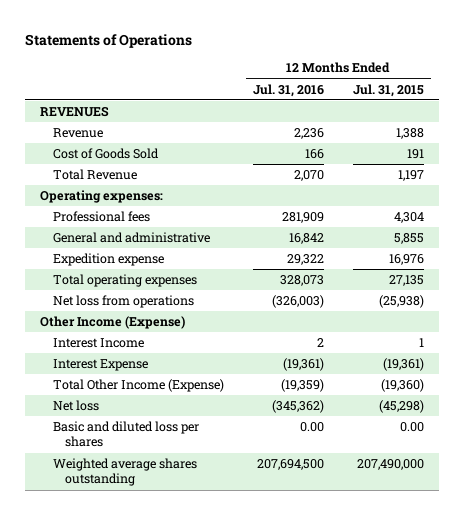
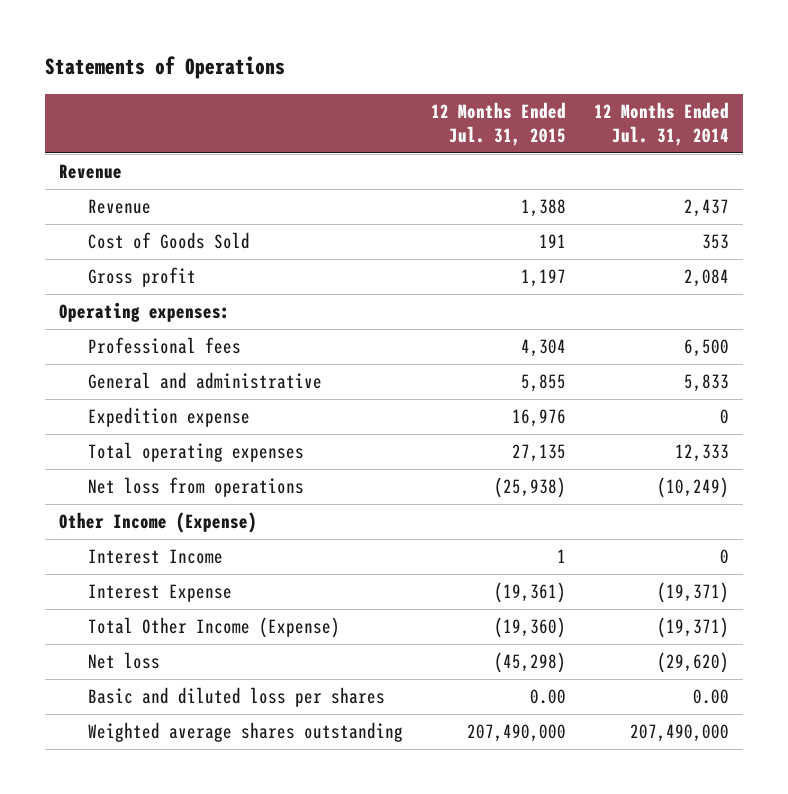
[252,83,324,97] Jul. 31, 2016 -> none
none -> [593,101,729,147] 12 Months Ended Jul. 31, 2014
[40,106,110,118] REVENUES -> [58,163,122,179] Revenue
[52,169,137,181] Total Revenue -> [88,266,197,287] Gross profit

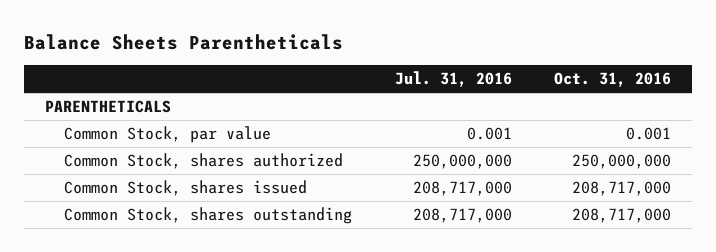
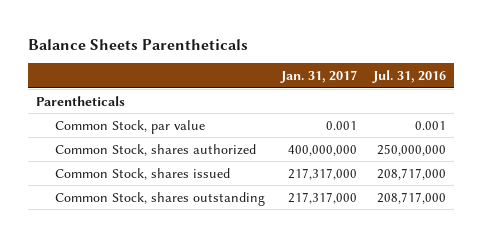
[554,72,672,88] Oct. 31, 2016 -> none
none -> [280,70,358,84] Jan. 31, 2017
[44,100,171,114] PARENTHETICALS -> [35,95,125,106] Parentheticals

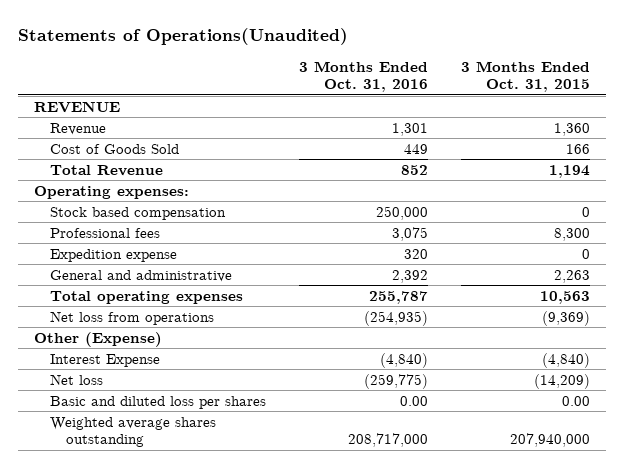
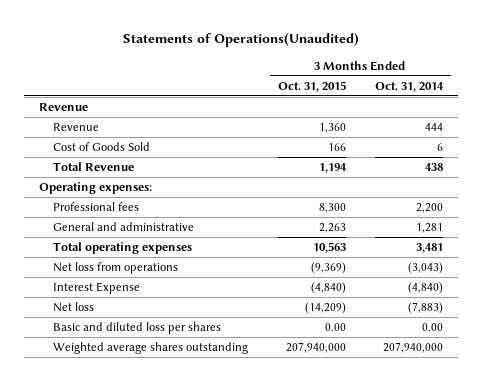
[298,60,428,93] 3 Months Ended Oct. 31, 2016 -> none
none -> [375,81,445,92] Oct. 31, 2014
[34,100,121,113] REVENUE -> [39,102,89,111] Revenue
[50,206,227,220] Stock based compensation -> none
[50,248,178,262] Expedition expense -> none
[34,331,163,347] Other (Expense) -> none

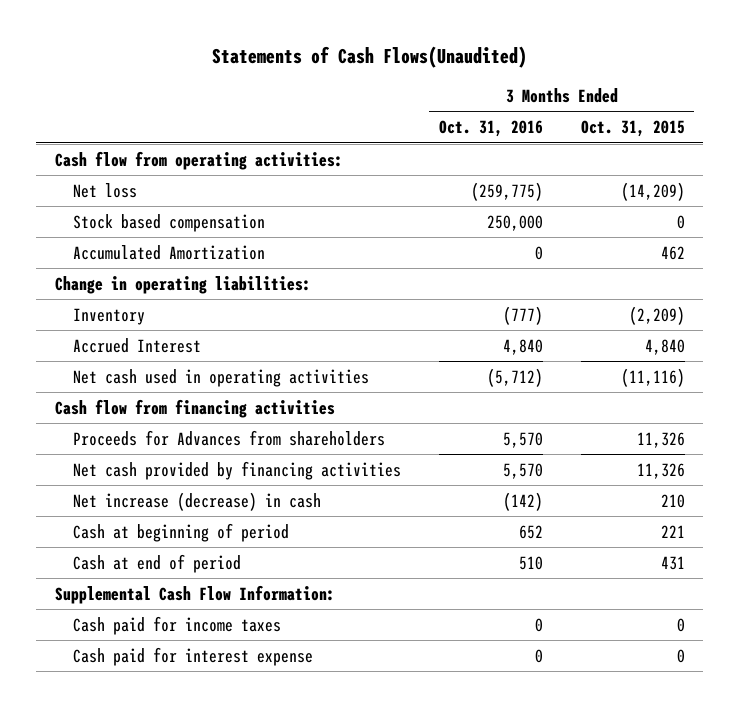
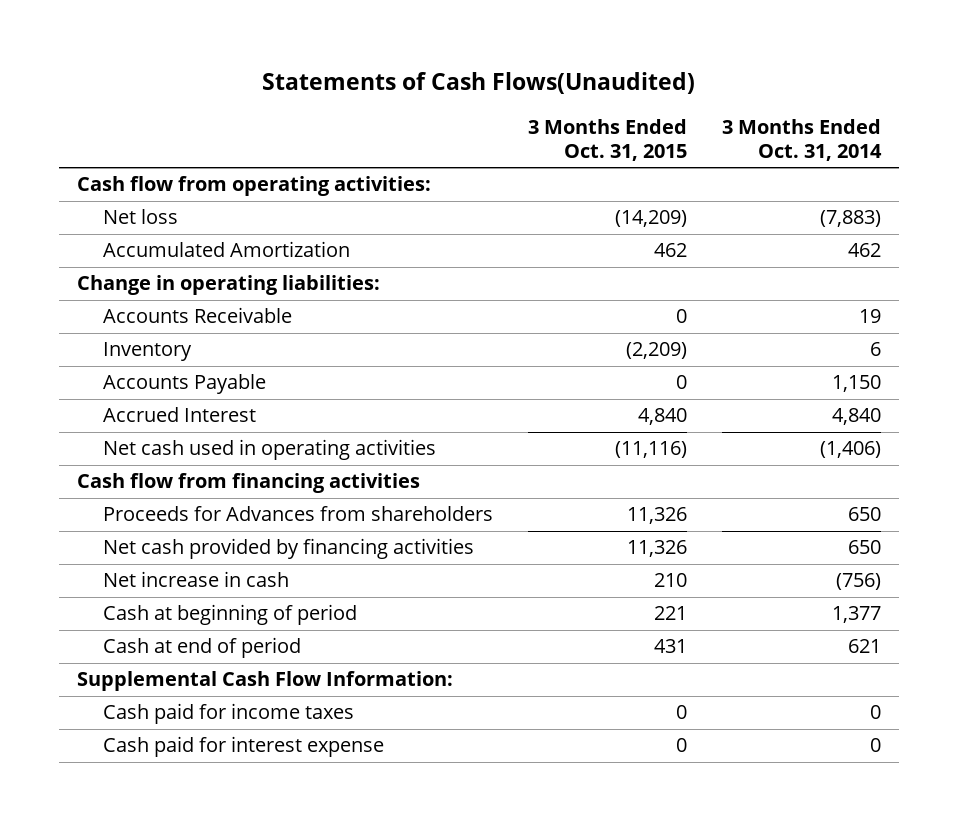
[438,120,543,138] Oct. 31, 2016 -> none
none -> [722,118,883,162] 3 Months Ended Oct. 31, 2014
[72,213,265,232] Stock based compensation -> none
none -> [103,307,293,324] Accounts Receivable
none -> [103,374,267,395] Accounts Payable
[72,491,321,511] Net increase (decrease) in cash -> [103,571,290,588] Net increase in cash

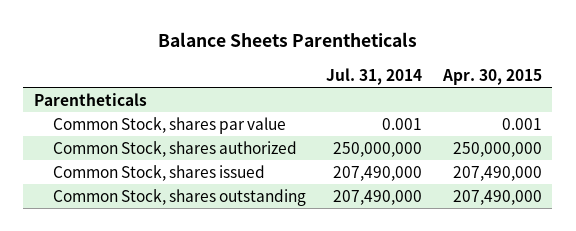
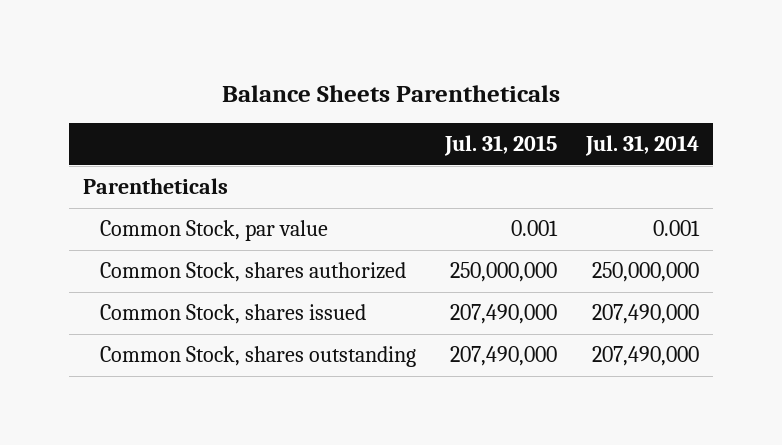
[441,68,542,85] Apr. 30, 2015 -> none
none -> [444,134,558,156] Jul. 31, 2015
[52,116,286,134] Common Stock, shares par value -> [100,220,329,242] Common Stock, par value

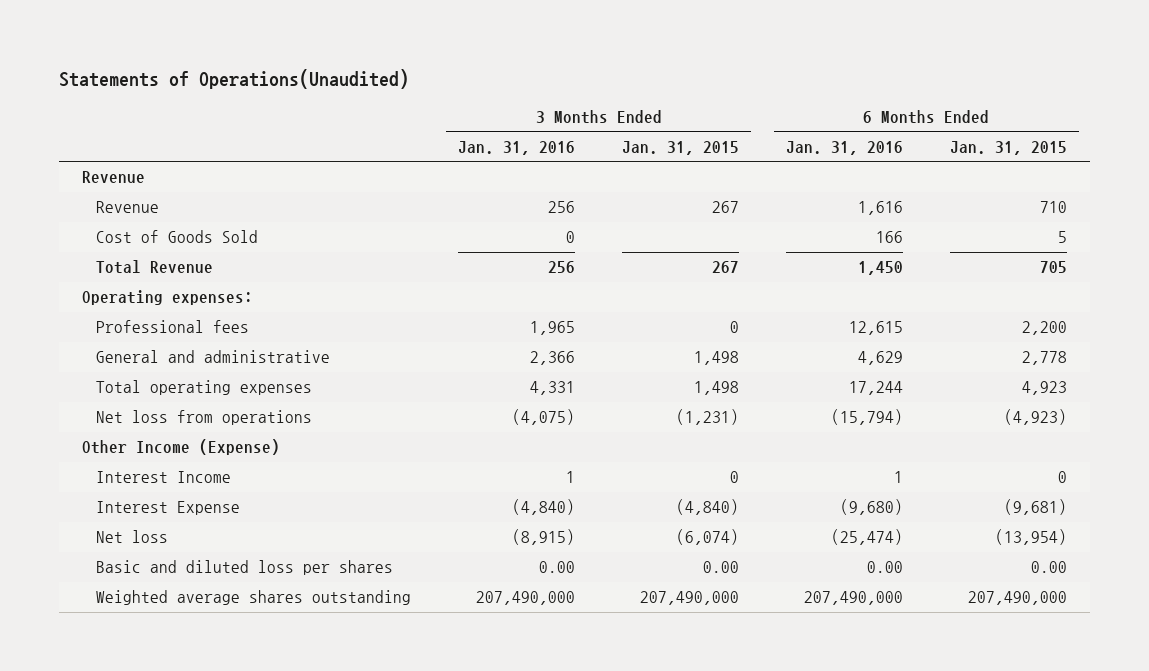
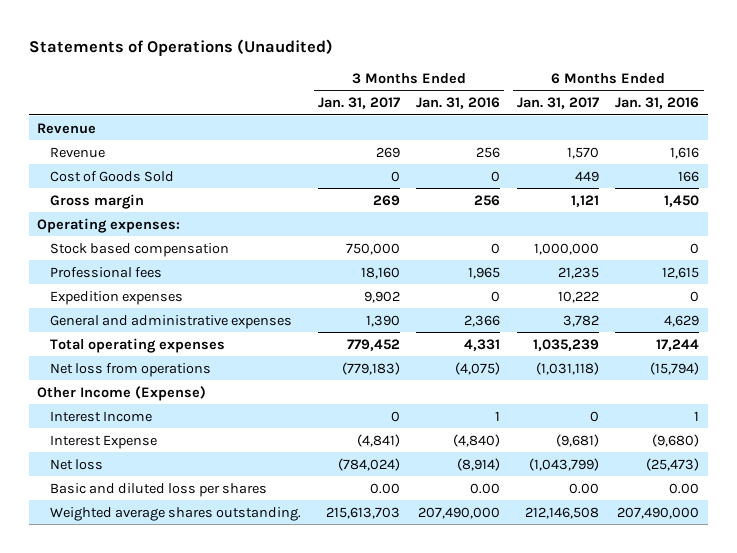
[58,68,409,89] Statements of Operations(Unaudited) -> [29,38,334,56] Statements of Operations (Unaudited)
[622,140,740,155] Jan. 31, 2015 -> none
[949,140,1067,155] Jan. 31, 2015 -> none
none -> [317,97,400,110] Jan. 31, 2017
none -> [516,97,599,110] Jan. 31, 2017
[96,260,214,275] Total Revenue -> [50,193,145,209] Gross margin
none -> [50,242,230,257] Stock based compensation
none -> [50,290,184,305] Expedition expenses
[96,350,331,364] General and administrative -> [50,314,293,329] General and administrative expenses
[512,529,576,546] (8,915) -> [457,457,501,471] (8,914)
[830,529,903,546] (25,474) -> [646,457,700,471] (25,473)
[96,590,412,606] Weighted average shares outstanding -> [50,506,302,521] Weighted average shares outstanding.

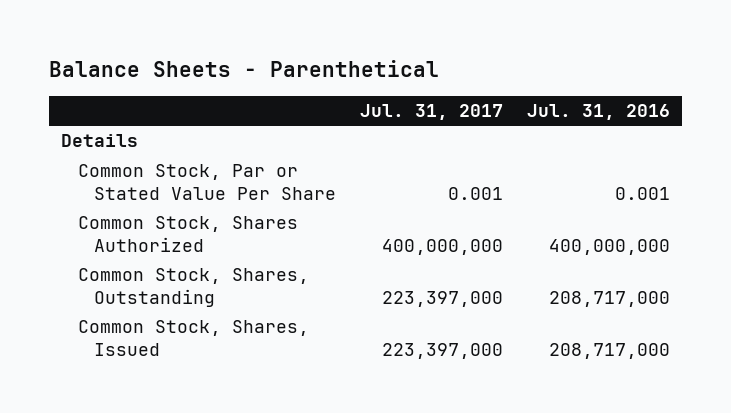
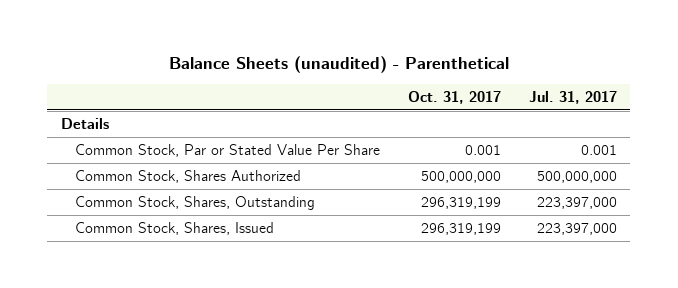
[49,60,440,78] Balance Sheets - Parenthetical -> [168,56,509,74] Balance Sheets (unaudited) - Parenthetical
[526,103,670,120] Jul. 31, 2016 -> none
none -> [408,90,502,104] Oct. 31, 2017
[381,238,503,255] 400,000,000 -> [536,171,617,184] 500,000,000

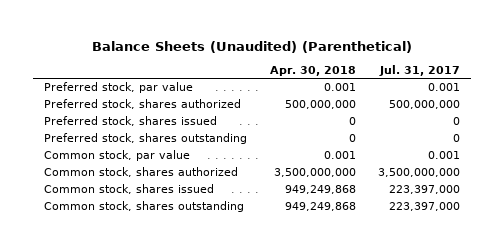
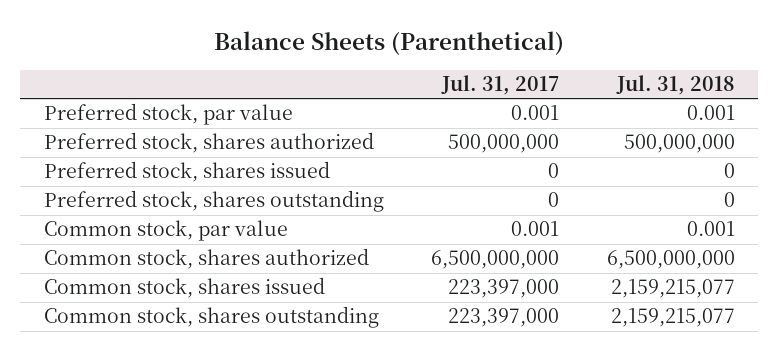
[92,40,413,53] Balance Sheets (Unaudited) (Parenthetical) -> [214,31,565,56] Balance Sheets (Parenthetical)
[269,65,356,76] Apr. 30, 2018 -> none
none -> [615,75,735,96] Jul. 31, 2018
[377,168,460,178] 3,500,000,000 -> [431,250,560,270] 6,500,000,000

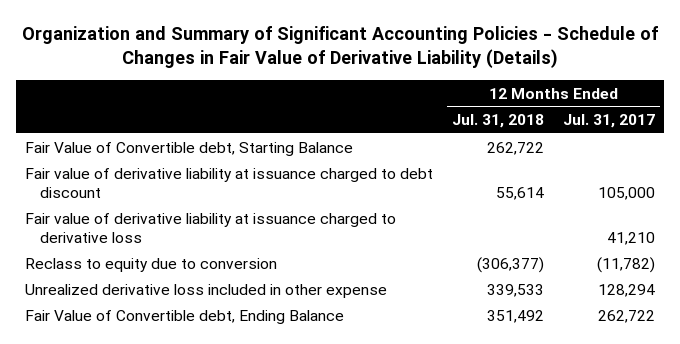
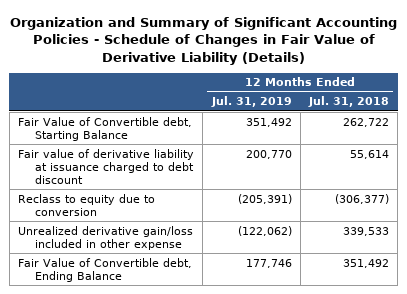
[563,114,656,129] Jul. 31, 2017 -> none
none -> [210,96,292,108] Jul. 31, 2019
[25,212,397,243] Fair value of derivative liability at issuance charged to derivative loss -> none
[25,283,388,298] Unrealized derivative loss included in other expense -> [18,225,194,250] Unrealized derivative gain/loss included in other expense

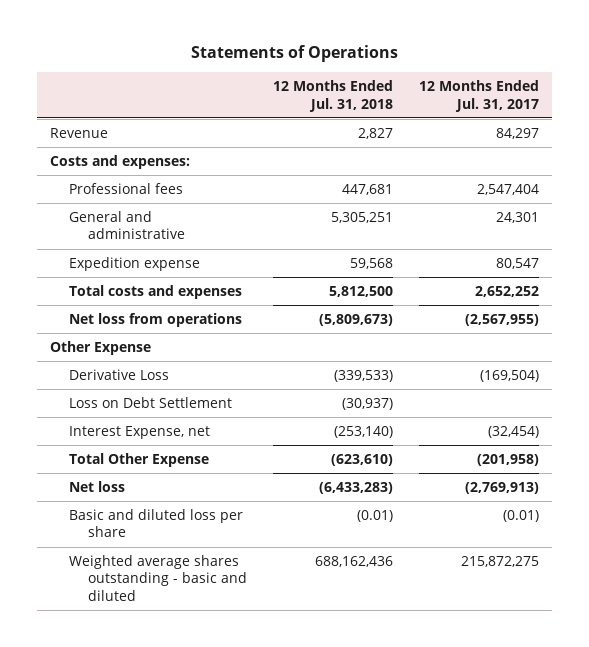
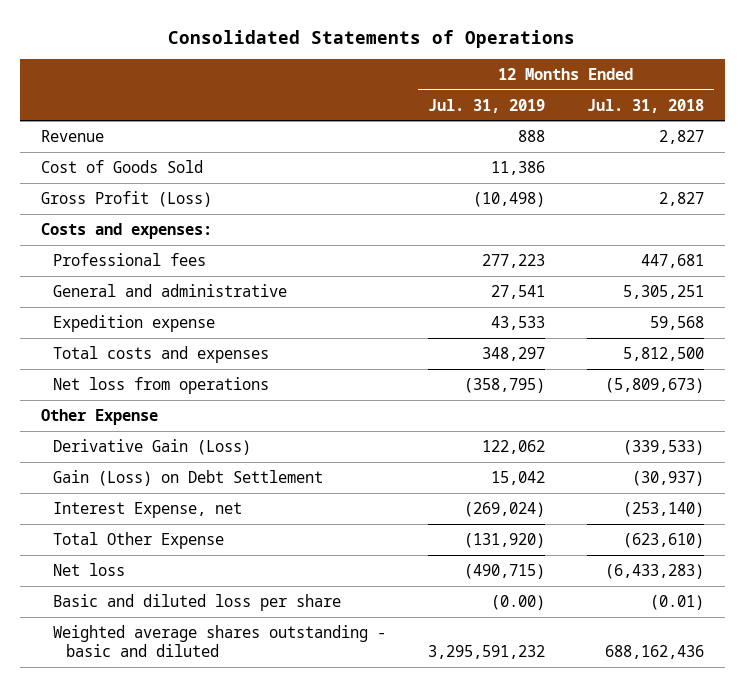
[190,45,398,63] Statements of Operations -> [168,29,576,48] Consolidated Statements of Operations
[418,80,539,112] 12 Months Ended Jul. 31, 2017 -> none
none -> [428,98,546,113] Jul. 31, 2019
none -> [40,159,203,173] Cost of Goods Sold
none -> [40,190,212,207] Gross Profit (Loss)
[69,368,170,380] Derivative Loss -> [53,438,252,455] Derivative Gain (Loss)
[69,396,233,408] Loss on Debt Settlement -> [53,469,324,486] Gain (Loss) on Debt Settlement

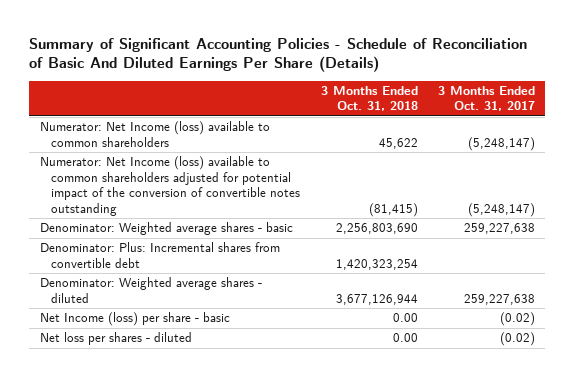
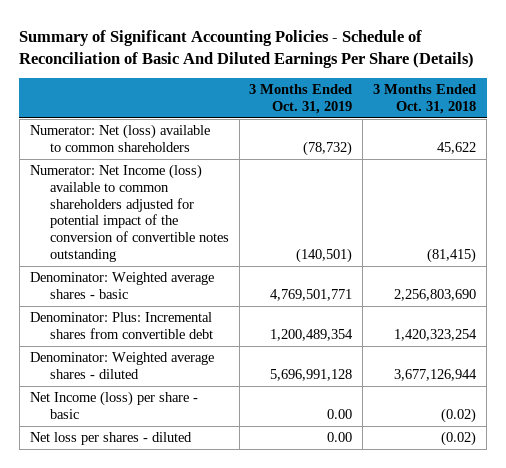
[438,85,536,112] 3 Months Ended Oct. 31, 2017 -> none
none -> [249,84,353,114] 3 Months Ended Oct. 31, 2019
[39,121,270,147] Numerator: Net Income (loss) available to common shareholders -> [29,124,210,152] Numerator: Net (loss) available to common shareholders
[392,313,418,323] 0.00 -> [441,407,477,423] (0.02)
[392,333,418,343] 0.00 -> [441,431,477,447] (0.02)

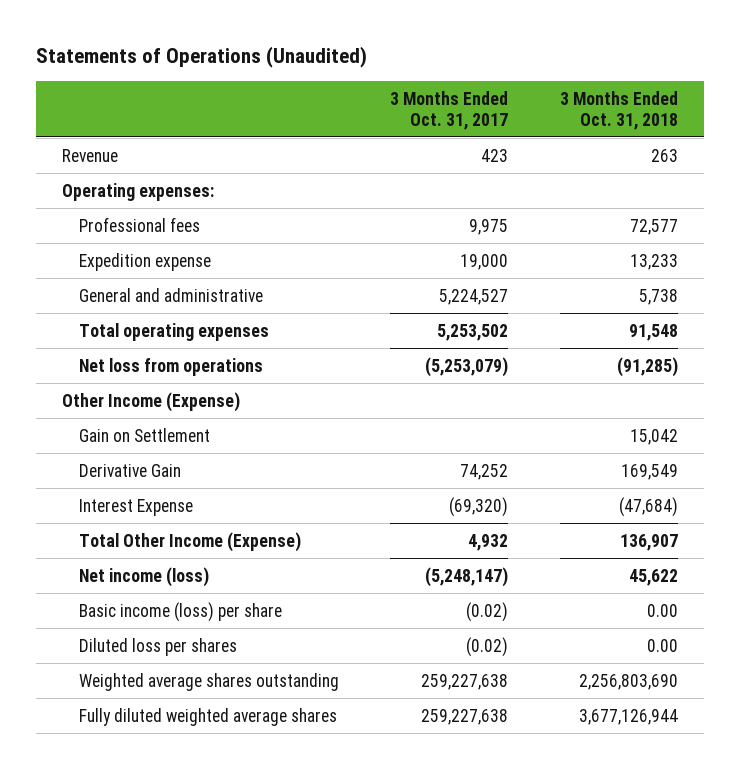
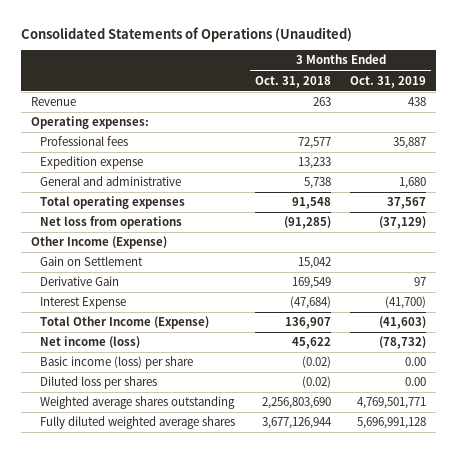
[35,46,367,69] Statements of Operations (Unaudited) -> [21,26,353,42] Consolidated Statements of Operations (Unaudited)
[390,90,509,130] 3 Months Ended Oct. 31, 2017 -> none
none -> [350,75,427,88] Oct. 31, 2019
[646,603,678,617] 0.00 -> [301,356,331,369] (0.02)
[646,638,678,652] 0.00 -> [301,376,331,389] (0.02)

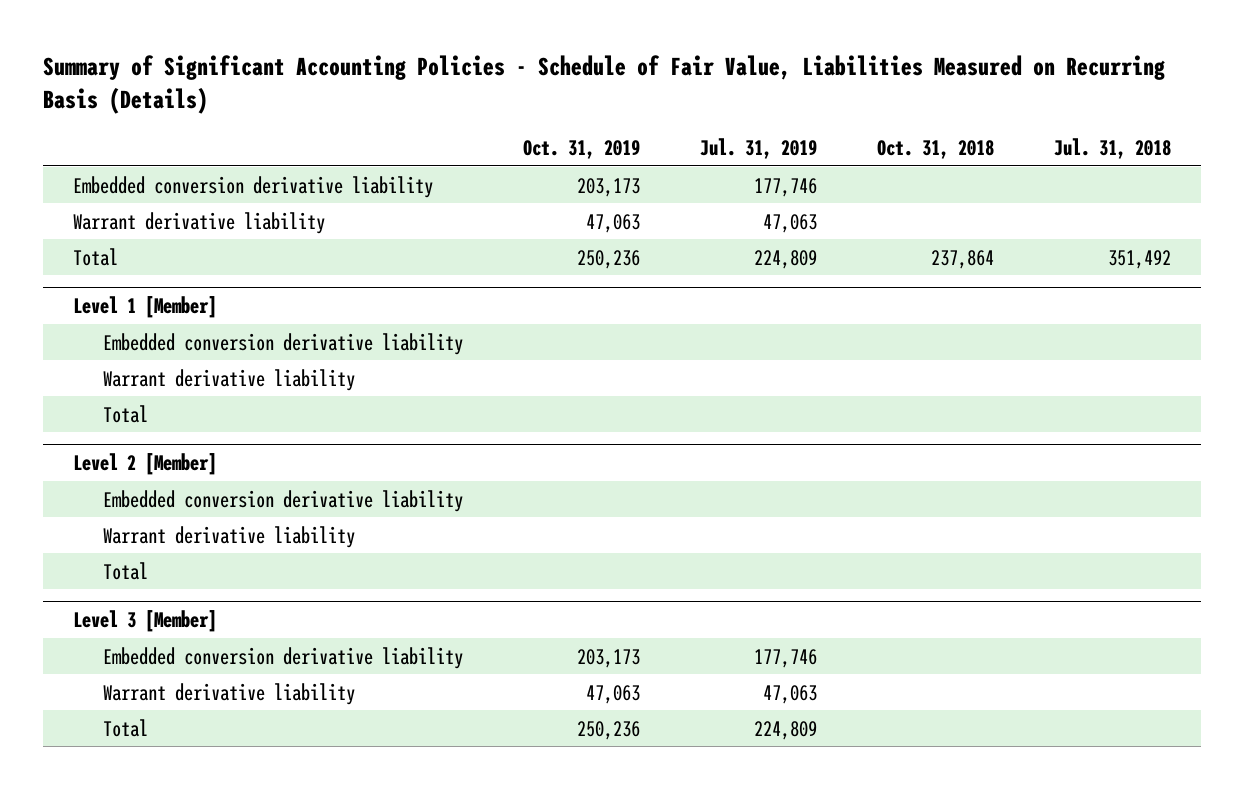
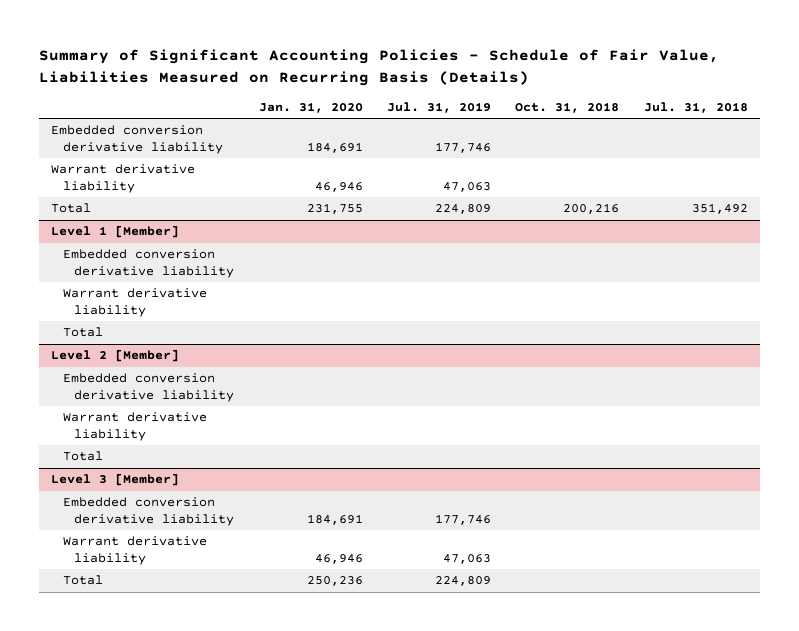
[523,140,641,160] Oct. 31, 2019 -> none
none -> [258,101,363,113] Jan. 31, 2020
[931,249,995,269] 237,864 -> [563,203,620,215] 200,216

